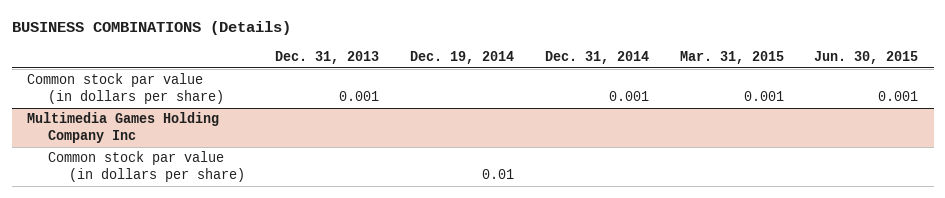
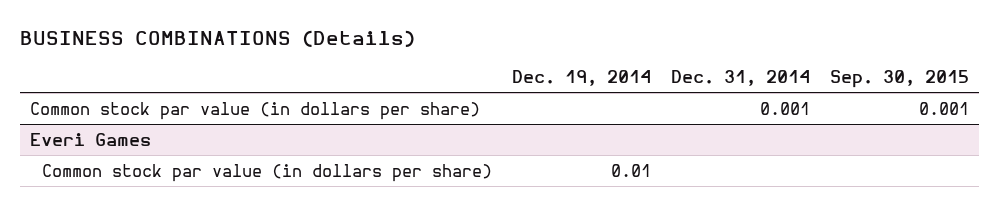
[275,51,380,65] Dec. 31, 2013 -> none
[679,51,784,65] Mar. 31, 2015 -> none
[814,51,919,65] Jun. 30, 2015 -> none
none -> [829,69,969,88] Sep. 30, 2015
[27,112,220,144] Multimedia Games Holding Company Inc -> [29,132,151,146] Everi Games

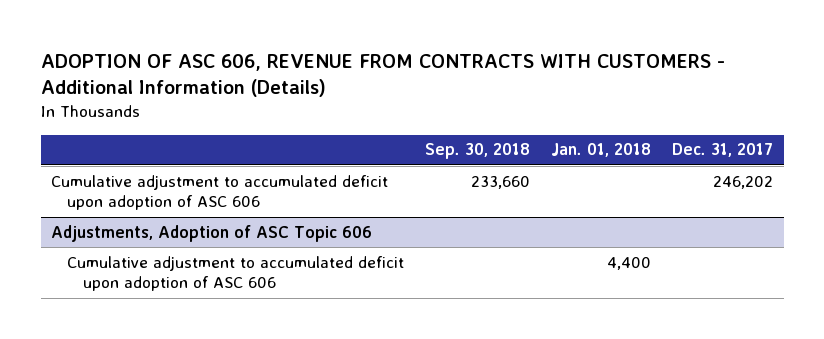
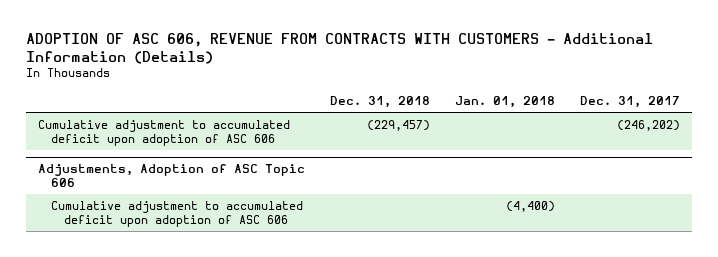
[425,143,531,160] Sep. 30, 2018 -> none
none -> [329,96,430,109] Dec. 31, 2018
[713,175,774,189] 246,202 -> [616,120,680,132] (246,202)
[607,256,652,270] 4,400 -> [505,201,555,213] (4,400)

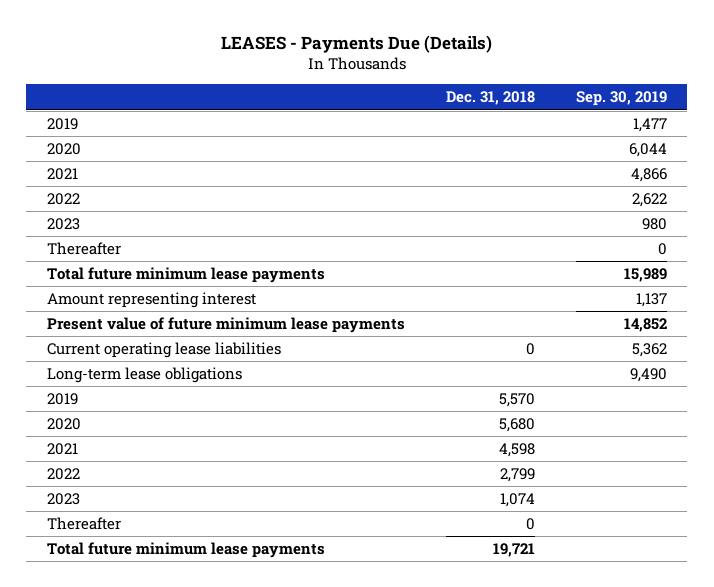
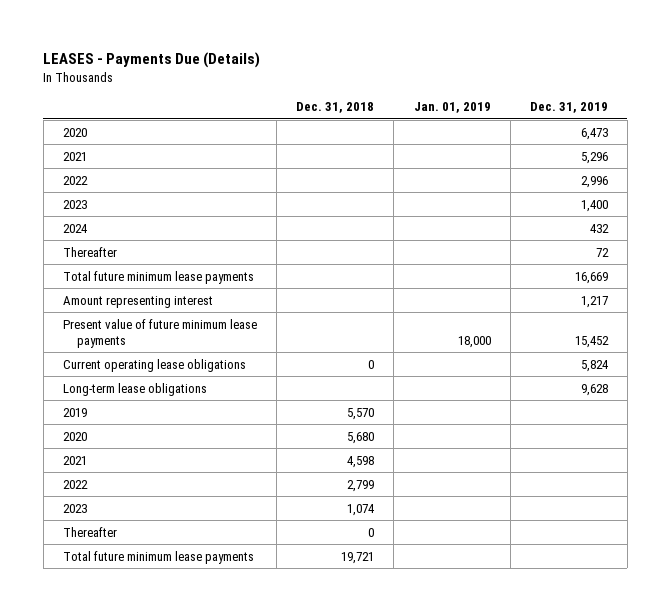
[575,91,667,107] Sep. 30, 2019 -> none
none -> [413,102,491,114] Jan. 01, 2019
none -> [529,102,608,114] Dec. 31, 2019
[46,117,78,130] 2019 -> none
none -> [63,223,89,233] 2024
[46,341,281,358] Current operating lease liabilities -> [63,358,247,372] Current operating lease obligations

